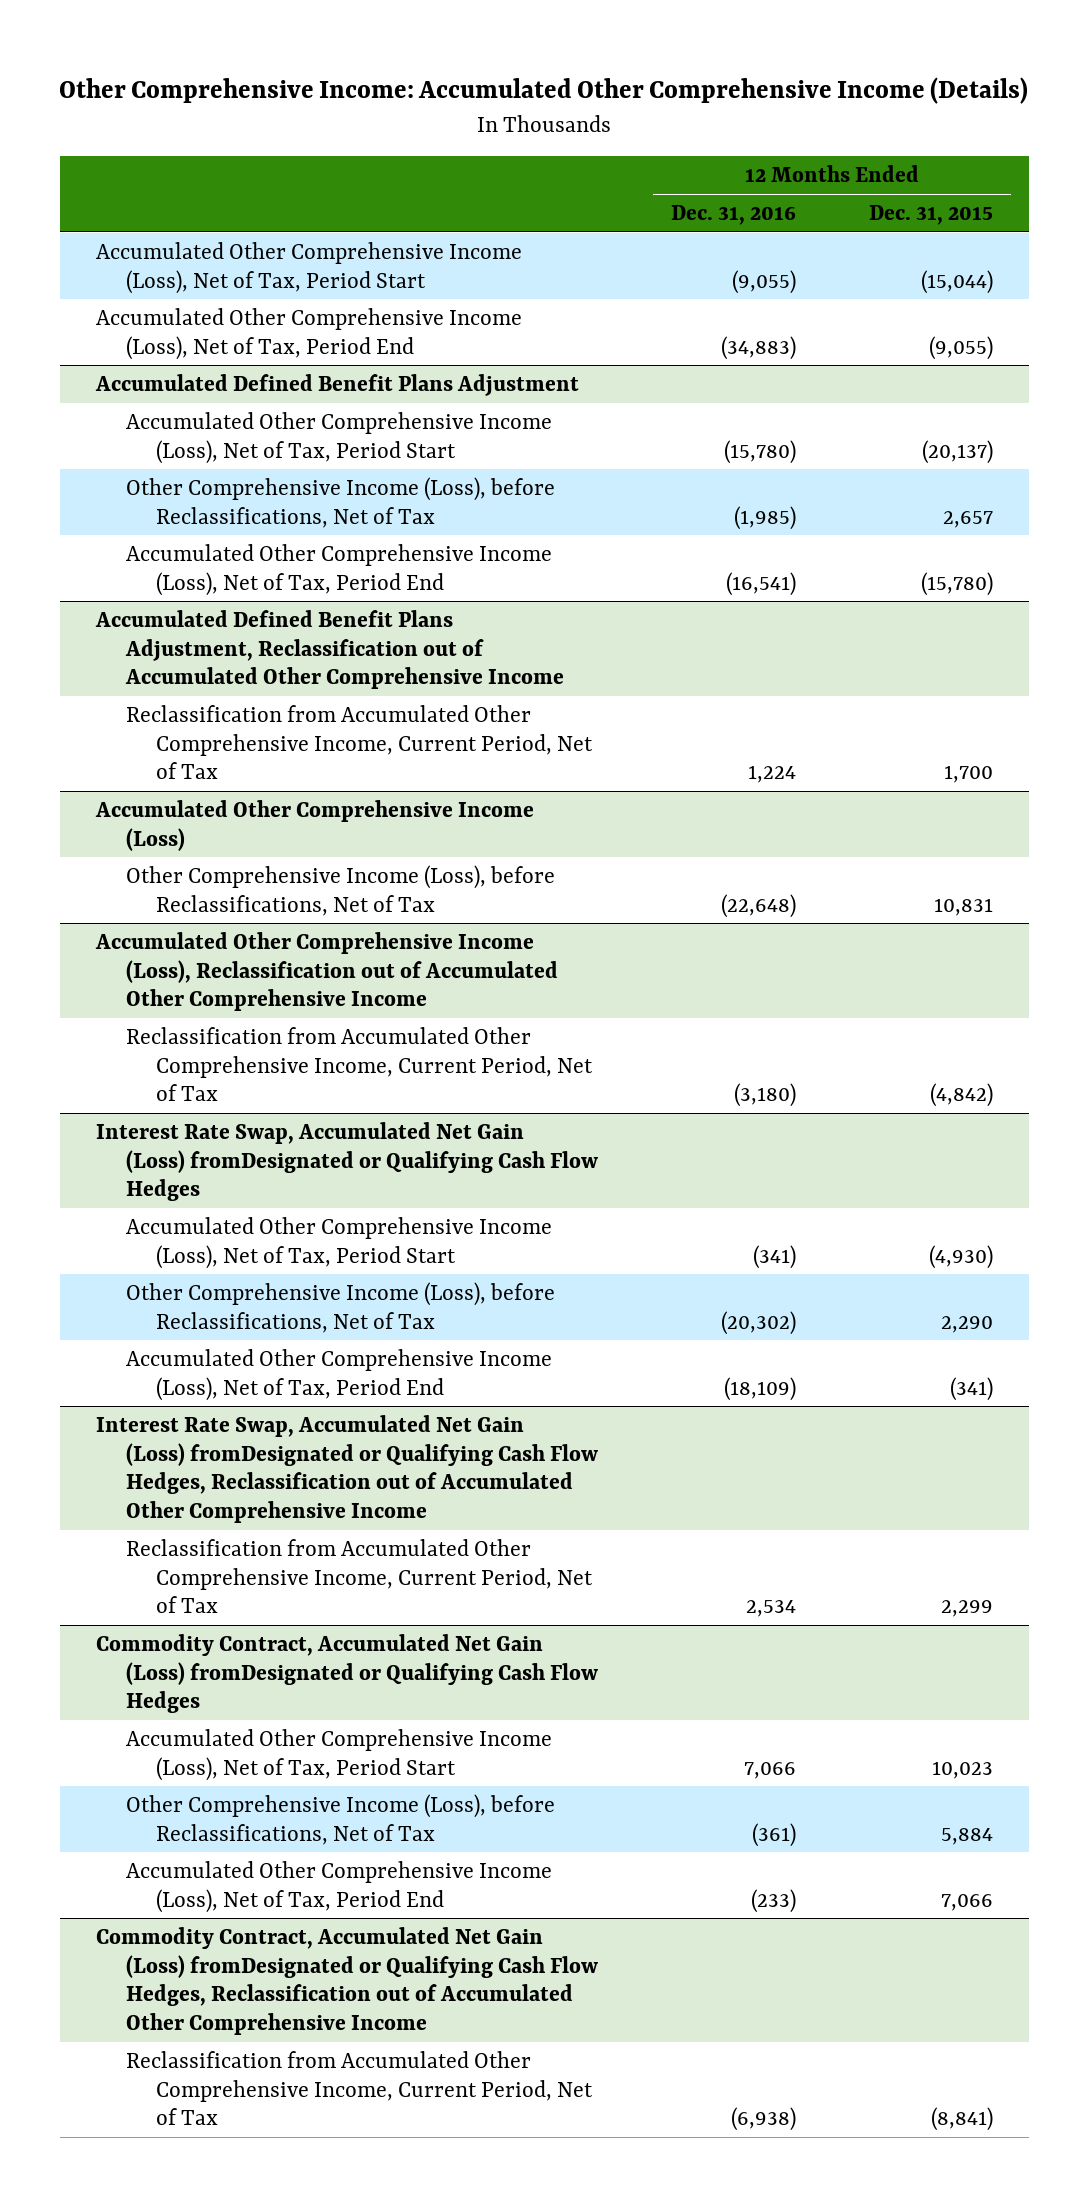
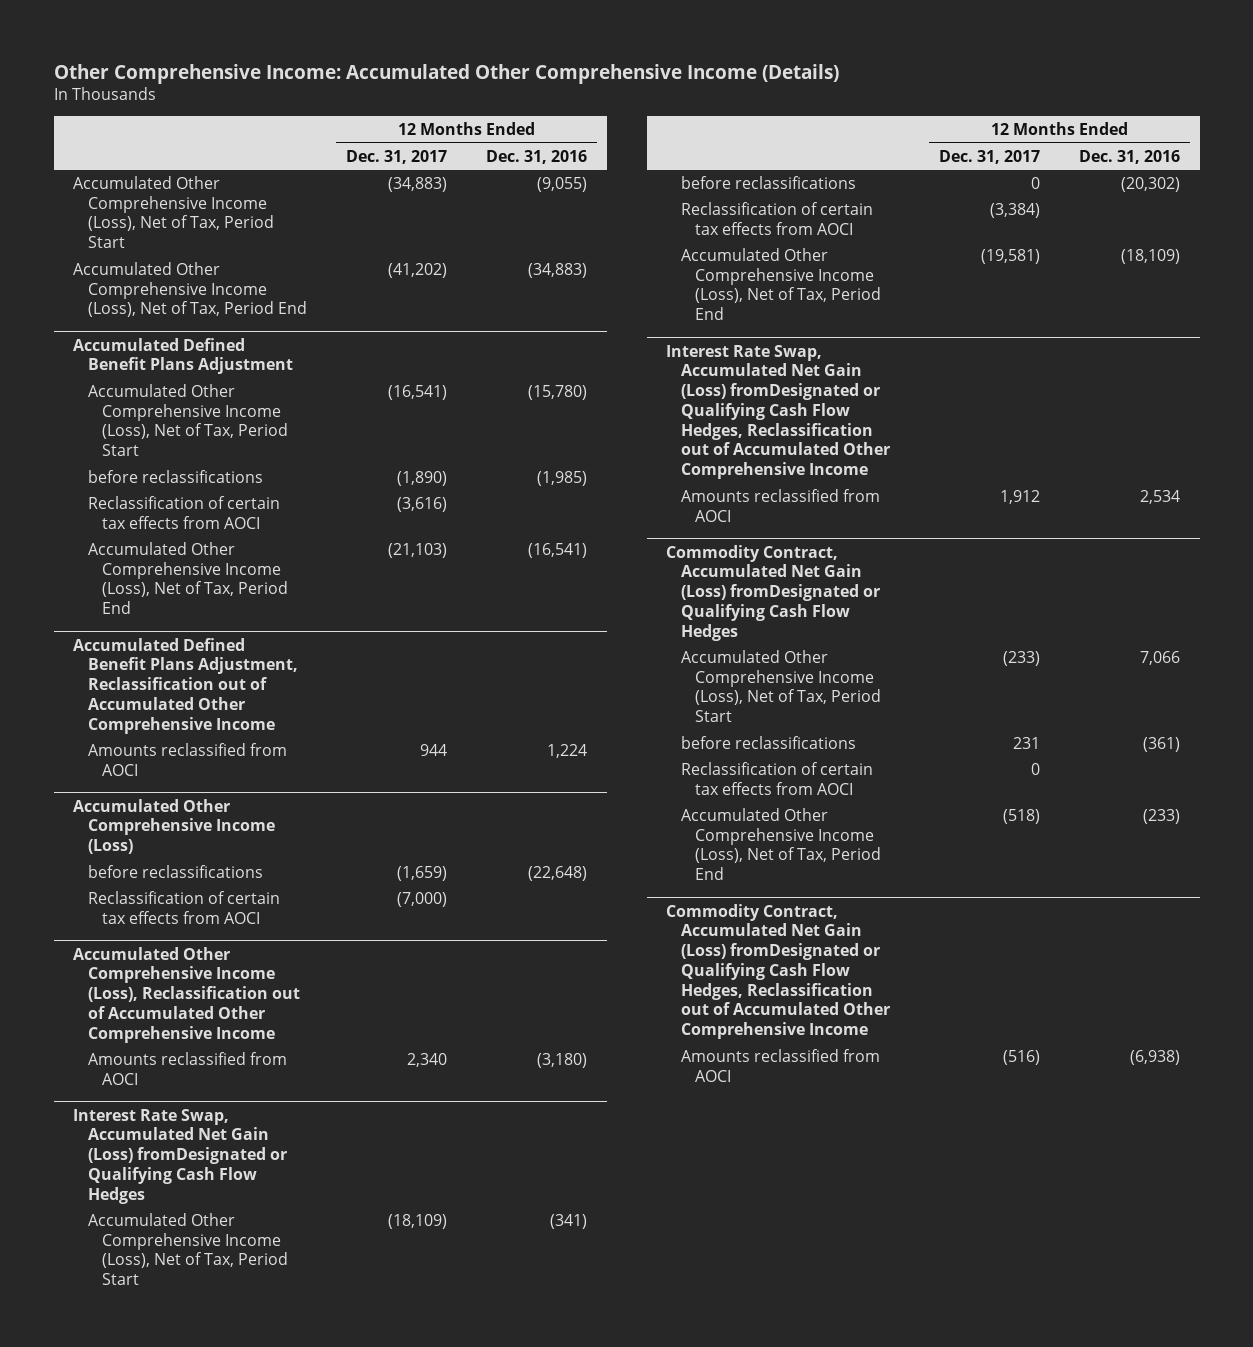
[868,204,993,225] Dec. 31, 2015 -> none
none -> [346,149,448,164] Dec. 31, 2017
[126,476,556,528] Other Comprehensive Income (Loss), before Reclassifications, Net of Tax -> [87,469,263,483] before reclassifications
none -> [87,495,280,529] Reclassification of certain tax effects from AOCI
[126,704,593,780] Reclassification from Accumulated Other Comprehensive Income, Current Period, Net of Tax -> [87,742,287,776] Amounts reclassified from AOCI
[126,864,556,916] Other Comprehensive Income (Loss), before Reclassifications, Net of Tax -> [87,864,263,878] before reclassifications
none -> [87,890,280,924] Reclassification of certain tax effects from AOCI
[126,1026,593,1102] Reclassification from Accumulated Other Comprehensive Income, Current Period, Net of Tax -> [87,1051,287,1085] Amounts reclassified from AOCI
[126,1281,556,1333] Other Comprehensive Income (Loss), before Reclassifications, Net of Tax -> [680,175,856,189] before reclassifications
none -> [680,201,873,235] Reclassification of certain tax effects from AOCI
[126,1538,593,1614] Reclassification from Accumulated Other Comprehensive Income, Current Period, Net of Tax -> [680,488,880,522] Amounts reclassified from AOCI
[126,1793,556,1845] Other Comprehensive Income (Loss), before Reclassifications, Net of Tax -> [680,735,856,749] before reclassifications
none -> [680,761,873,795] Reclassification of certain tax effects from AOCI
[126,2050,593,2126] Reclassification from Accumulated Other Comprehensive Income, Current Period, Net of Tax -> [680,1048,880,1082] Amounts reclassified from AOCI

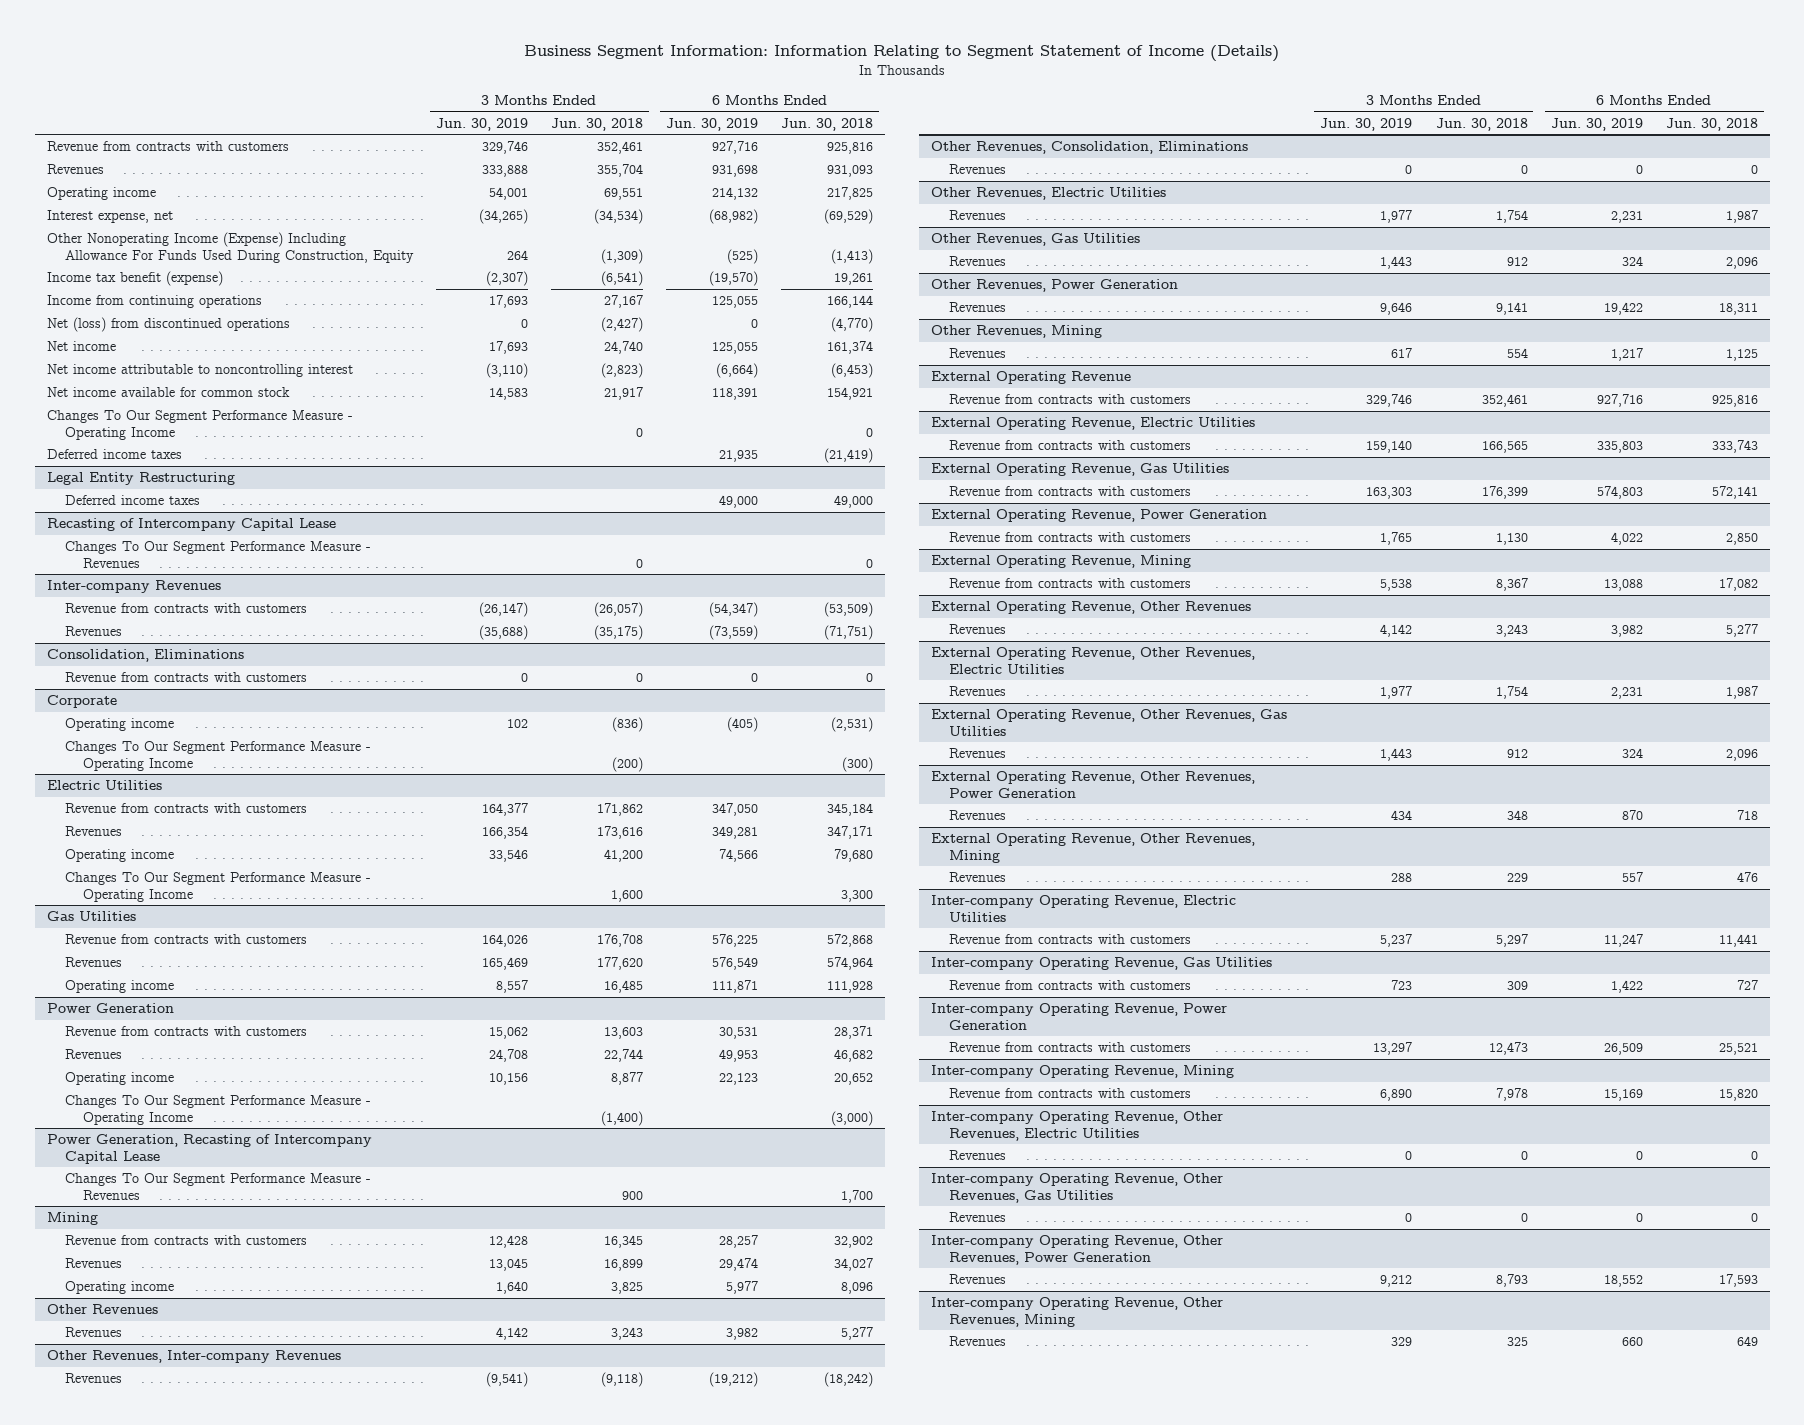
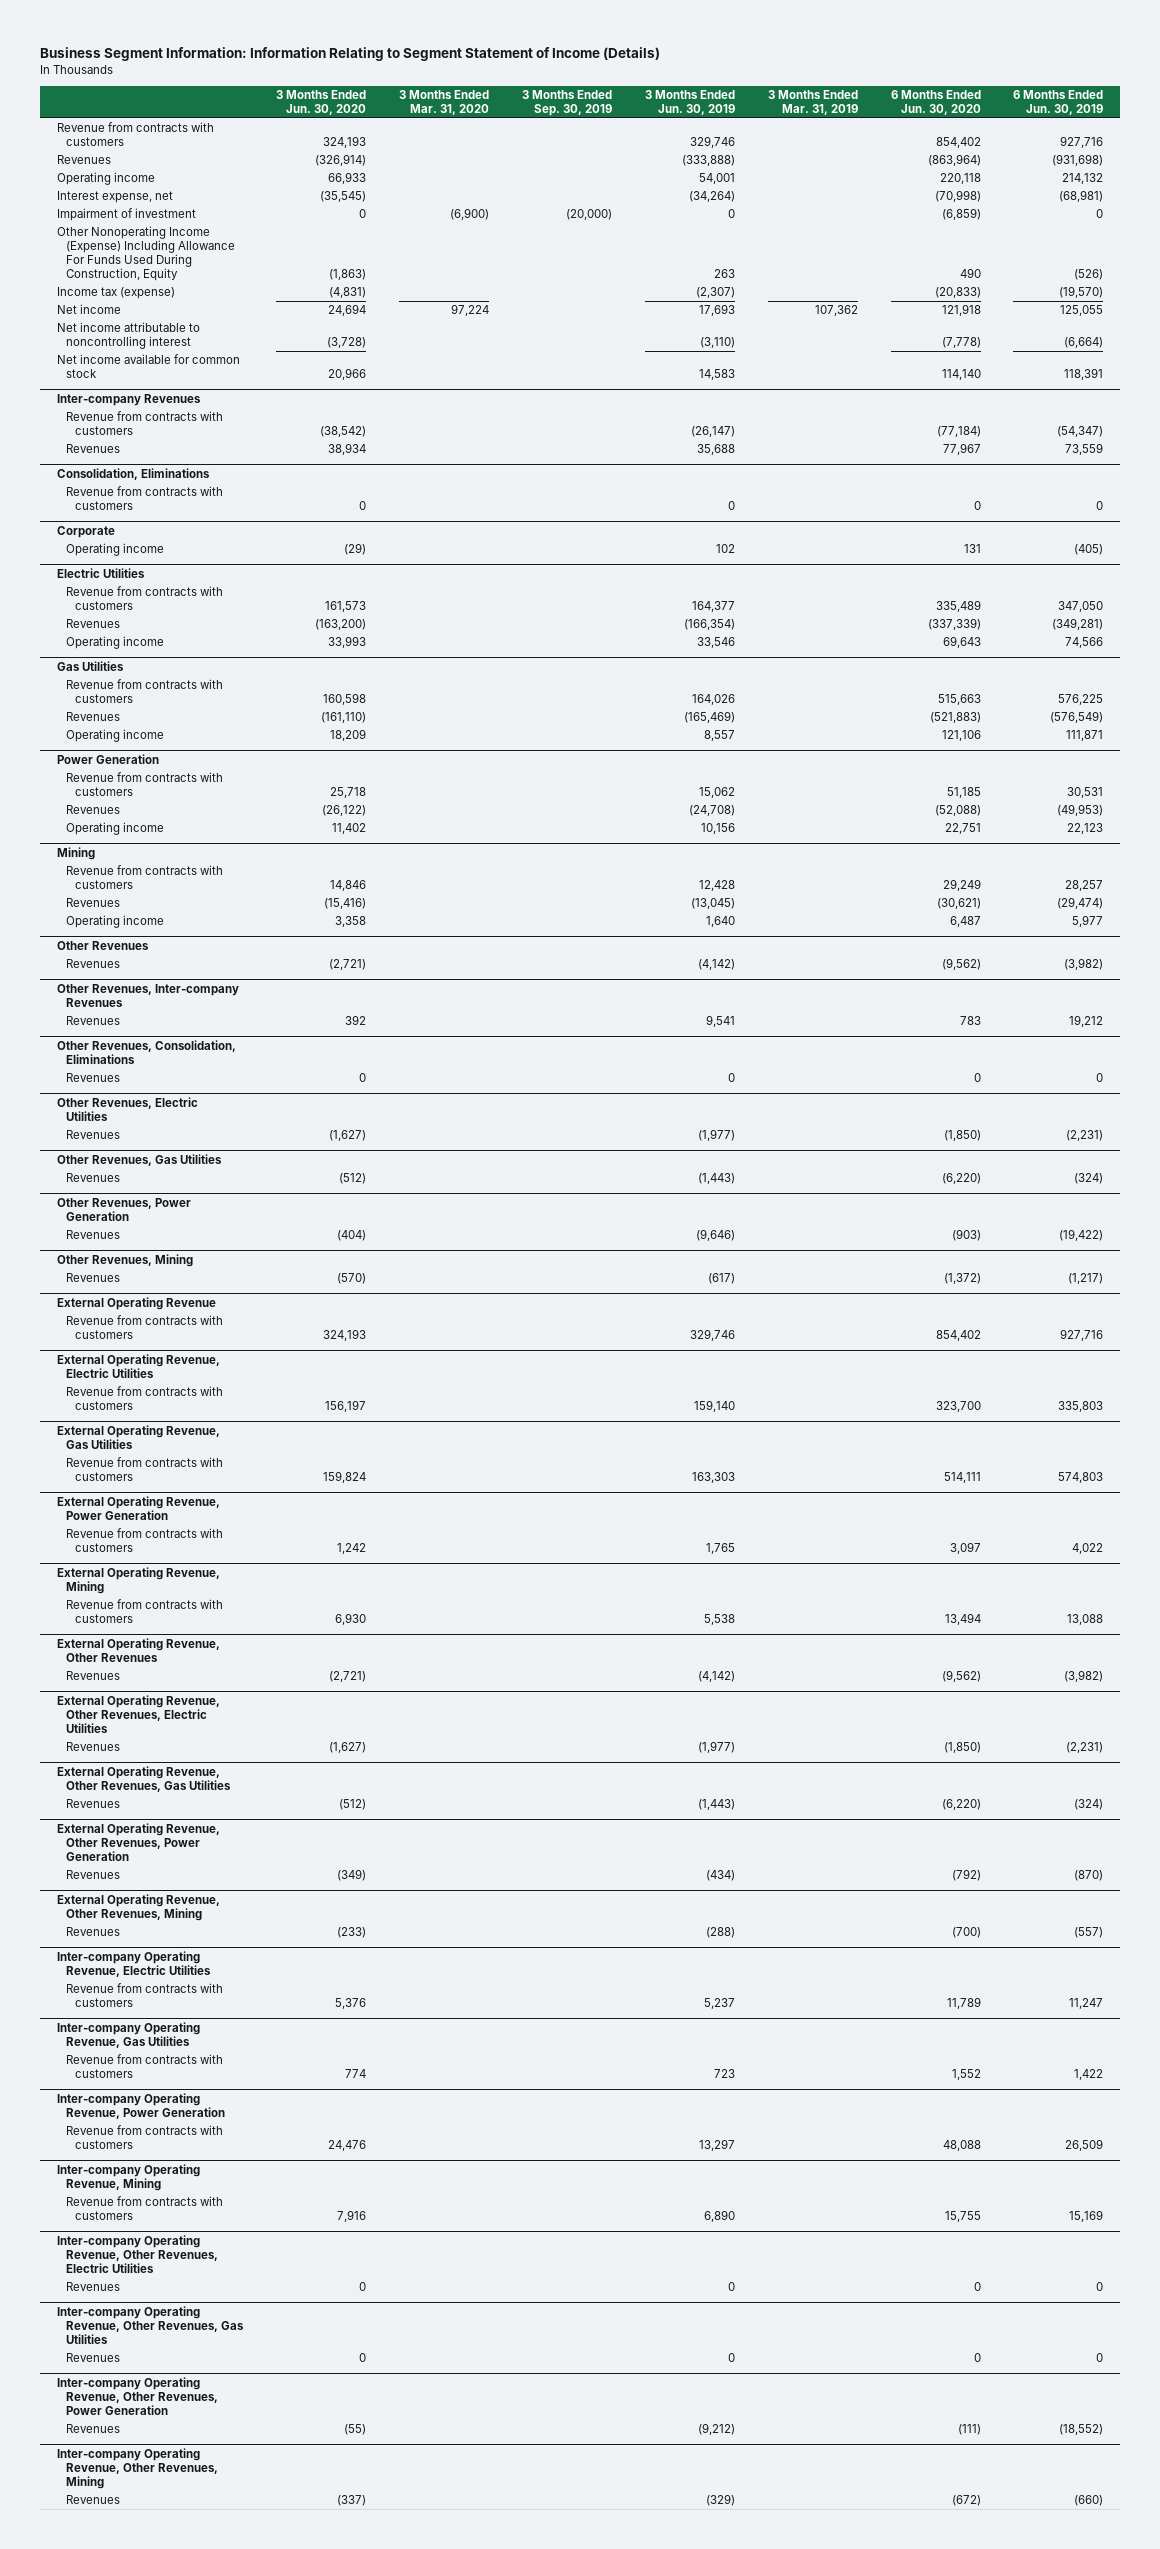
[550,117,643,131] Jun. 30, 2018 -> none
[781,117,874,131] Jun. 30, 2018 -> none
none -> [275,90,366,115] 3 Months Ended Jun. 30, 2020
none -> [398,90,489,115] 3 Months Ended Mar. 31, 2020
none -> [521,90,612,116] 3 Months Ended Sep. 30, 2019
none -> [767,90,858,115] 3 Months Ended Mar. 31, 2019
none -> [890,90,981,115] 6 Months Ended Jun. 30, 2020
[481,165,528,178] 333,888 -> [681,155,735,167] (333,888)
[712,165,759,178] 931,698 -> [1052,154,1104,167] (931,698)
[46,295,262,309] Income from continuing operations -> none
[46,317,290,333] Net (loss) from discontinued operations -> none
[478,209,528,225] (34,265) -> [688,191,735,203] (34,264)
[709,209,759,225] (68,982) -> [1059,190,1104,203] (68,981)
none -> [56,208,196,222] Impairment of investment
[506,249,528,260] 264 -> [713,269,735,279] 263
[727,248,759,264] (525) -> [1074,269,1104,281] (526)
[46,271,223,287] Income tax benefit (expense) -> [56,287,175,300] Income tax (expense)
[46,410,353,440] Changes To Our Segment Performance Measure - Operating Income -> none
[46,449,182,460] Deferred income taxes -> none
[46,472,235,486] Legal Entity Restructuring -> none
[64,495,200,506] Deferred income taxes -> none
[46,518,336,532] Recasting of Intercompany Capital Lease -> none
[64,541,371,568] Changes To Our Segment Performance Measure - Revenues -> none
[478,625,528,641] (35,688) -> [696,444,735,456] 35,688
[709,625,759,641] (73,559) -> [1065,443,1104,456] 73,559
[64,741,371,771] Changes To Our Segment Performance Measure - Operating Income -> none
[481,826,528,840] 166,354 -> [683,619,735,631] (166,354)
[712,826,759,840] 349,281 -> [1052,618,1104,631] (349,281)
[64,872,371,902] Changes To Our Segment Performance Measure - Operating Income -> none
[481,957,528,971] 165,469 -> [683,711,735,724] (165,469)
[712,957,759,971] 576,549 -> [1050,711,1104,724] (576,549)
[488,1049,528,1063] 24,708 -> [688,805,735,817] (24,708)
[719,1049,759,1063] 49,953 -> [1057,804,1104,817] (49,953)
[64,1095,371,1125] Changes To Our Segment Performance Measure - Operating Income -> none
[46,1134,372,1164] Power Generation, Recasting of Intercompany Capital Lease -> none
[64,1173,371,1200] Changes To Our Segment Performance Measure - Revenues -> none
[488,1258,528,1272] 13,045 -> [690,898,735,910] (13,045)
[719,1258,759,1272] 29,474 -> [1057,897,1104,910] (29,474)
[495,1327,528,1341] 4,142 -> [697,959,735,971] (4,142)
[726,1328,759,1341] 3,982 -> [1064,958,1104,971] (3,982)
[485,1372,528,1388] (9,541) -> [705,1015,735,1028] 9,541
[709,1372,759,1388] (19,212) -> [1069,1015,1104,1028] 19,212
[1380,210,1413,224] 1,977 -> [697,1129,735,1142] (1,977)
[1610,211,1643,224] 2,231 -> [1066,1130,1104,1142] (2,231)
[1380,256,1413,270] 1,443 -> [697,1173,735,1185] (1,443)
[1621,256,1643,267] 324 -> [1074,1173,1104,1185] (324)
[1380,302,1413,316] 9,646 -> [695,1229,735,1242] (9,646)
[1603,302,1643,316] 19,422 -> [1059,1229,1104,1242] (19,422)
[1391,348,1413,359] 617 -> [707,1273,735,1285] (617)
[1610,348,1643,362] 1,217 -> [1068,1273,1104,1285] (1,217)
[1380,624,1413,638] 4,142 -> [697,1671,735,1683] (4,142)
[1610,625,1643,638] 3,982 -> [1064,1670,1104,1683] (3,982)
[1380,686,1413,700] 1,977 -> [697,1741,735,1754] (1,977)
[1610,687,1643,700] 2,231 -> [1066,1742,1104,1754] (2,231)
[1380,748,1413,762] 1,443 -> [697,1799,735,1811] (1,443)
[1621,748,1643,759] 324 -> [1074,1799,1104,1811] (324)
[1391,810,1413,821] 434 -> [705,1870,735,1882] (434)
[1621,810,1643,821] 870 -> [1074,1870,1104,1882] (870)
[1391,873,1413,883] 288 -> [705,1927,735,1939] (288)
[1621,872,1643,883] 557 -> [1074,1927,1104,1939] (557)
[1380,1275,1413,1288] 9,212 -> [697,2423,735,2436] (9,212)
[1603,1275,1643,1288] 18,552 -> [1059,2424,1104,2436] (18,552)
[1391,1337,1413,1347] 329 -> [705,2494,735,2507] (329)
[1621,1337,1643,1347] 660 -> [1074,2495,1104,2507] (660)

